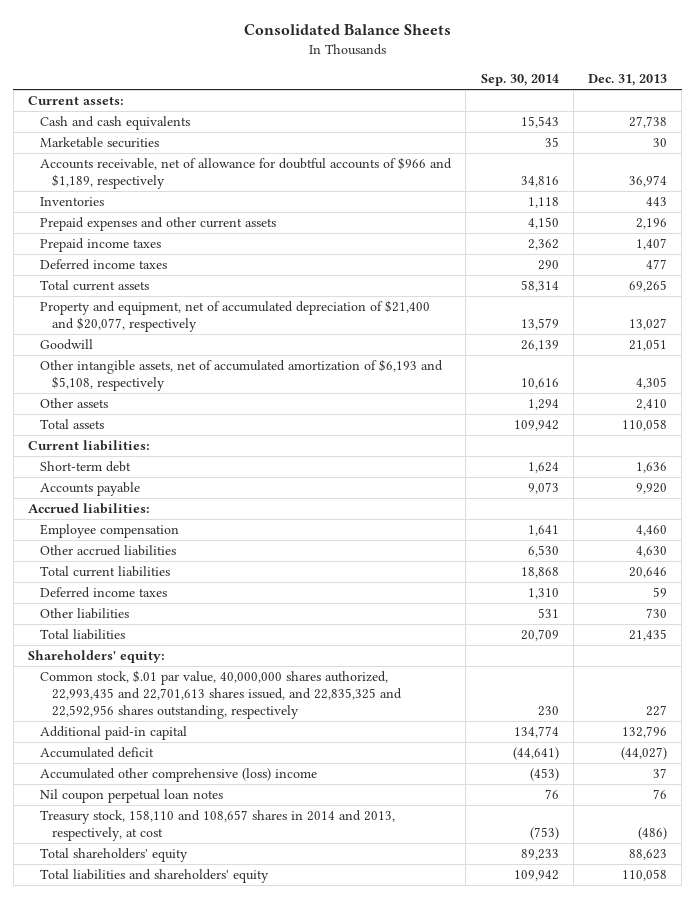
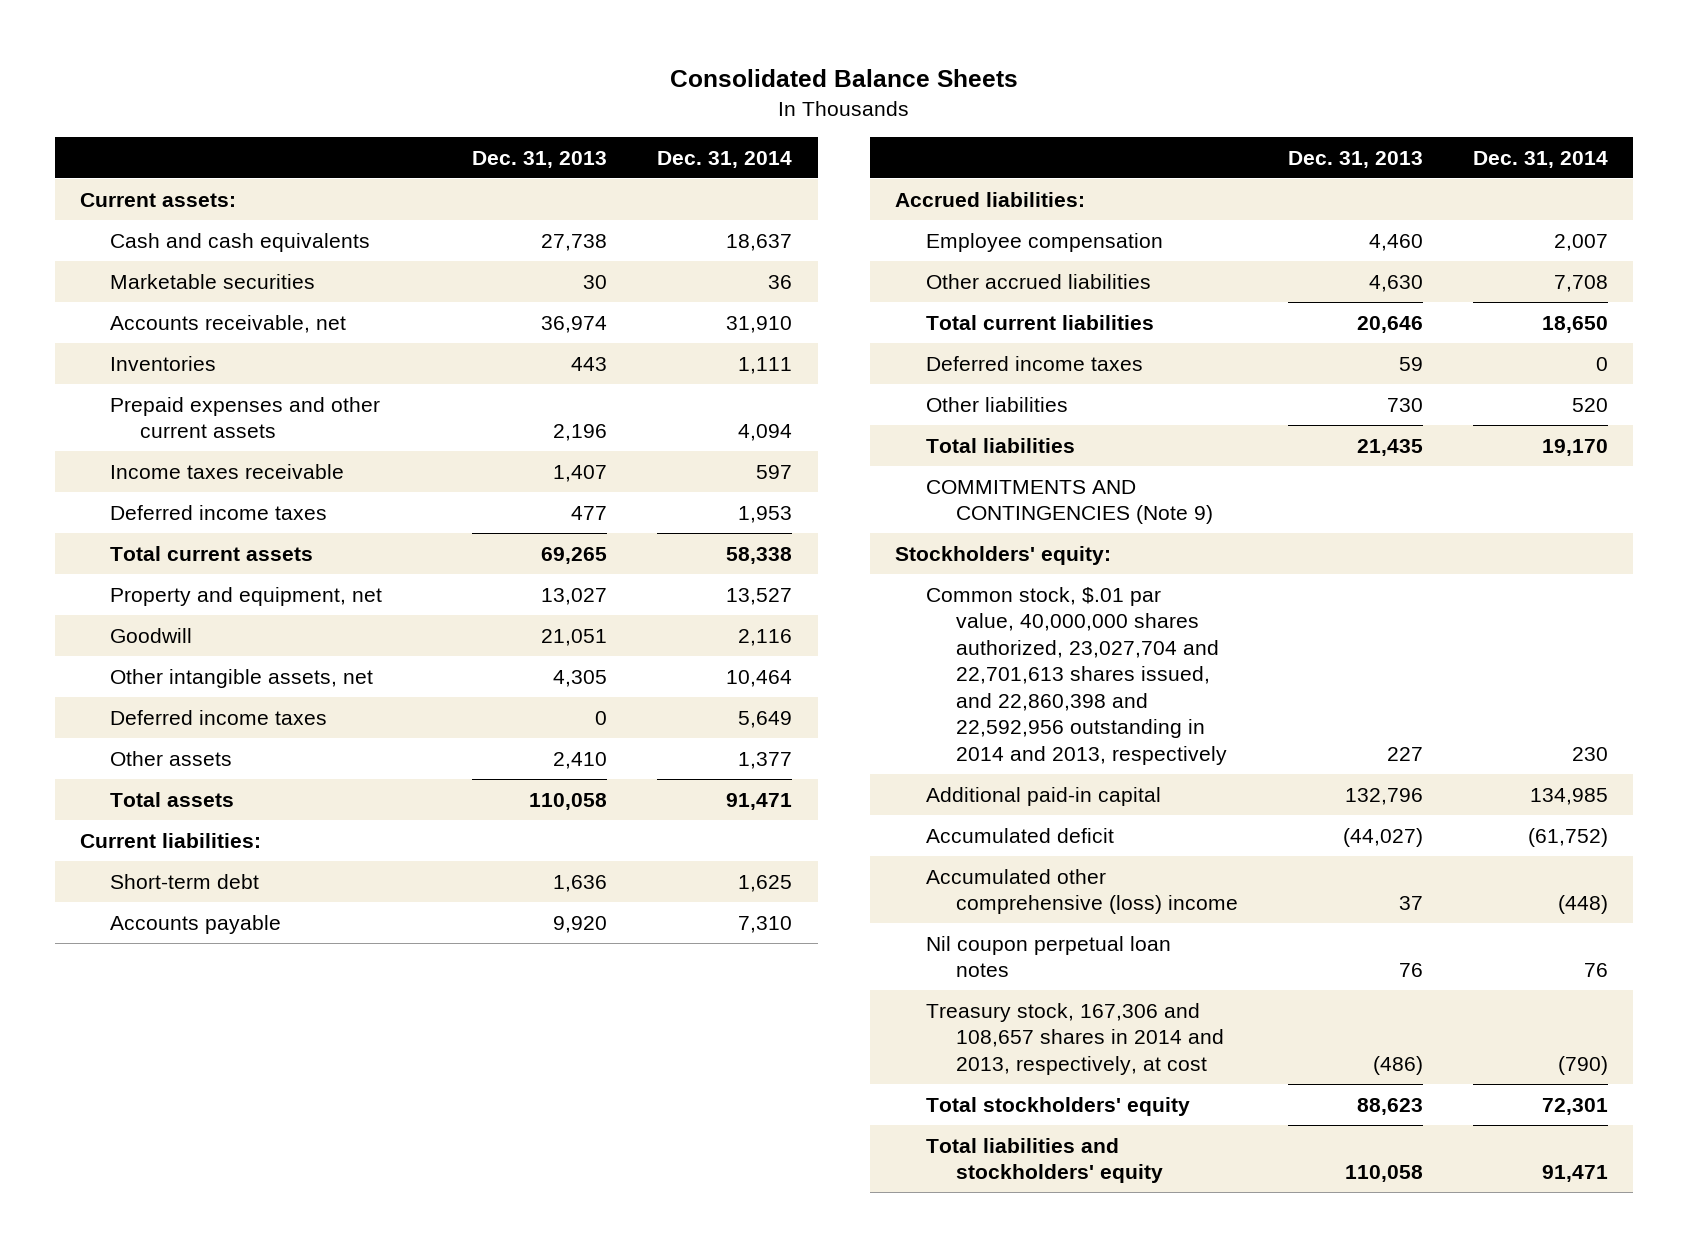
[480,73,559,86] Sep. 30, 2014 -> none
none -> [657,150,793,168] Dec. 31, 2014
[40,157,453,190] Accounts receivable, net of allowance for doubtful accounts of $966 and $1,189, respectively -> [109,314,346,333] Accounts receivable, net
[40,238,162,253] Prepaid income taxes -> [109,463,344,479] Income taxes receivable
[40,300,431,333] Property and equipment, net of accumulated depreciation of $21,400 and $20,077, respectively -> [109,586,382,606] Property and equipment, net
[40,359,444,392] Other intangible assets, net of accumulated amortization of $6,193 and $5,108, respectively -> [109,668,373,688] Other intangible assets, net
none -> [109,709,327,725] Deferred income taxes
[27,650,165,664] Shareholders' equity: -> none
none -> [925,479,1213,525] COMMITMENTS AND CONTINGENCIES (Note 9)
none -> [895,545,1112,565] Stockholders' equity:
[40,670,403,720] Common stock, $.01 par value, 40,000,000 shares authorized, 22,993,435 and 22,701,613 shares issued, and 22,835,325 and 22,592,956 shares outstanding, respectively -> [925,586,1227,765] Common stock, $.01 par value, 40,000,000 shares authorized, 23,027,704 and 22,701,613 shares issued, and 22,860,398 and 22,592,956 outstanding in 2014 and 2013, respectively
[40,810,396,842] Treasury stock, 158,110 and 108,657 shares in 2014 and 2013, respectively, at cost -> [925,1002,1224,1075] Treasury stock, 167,306 and 108,657 shares in 2014 and 2013, respectively, at cost
[40,848,189,863] Total shareholders' equity -> [925,1096,1190,1116] Total stockholders' equity
[40,869,270,884] Total liabilities and shareholders' equity -> [925,1137,1163,1184] Total liabilities and stockholders' equity

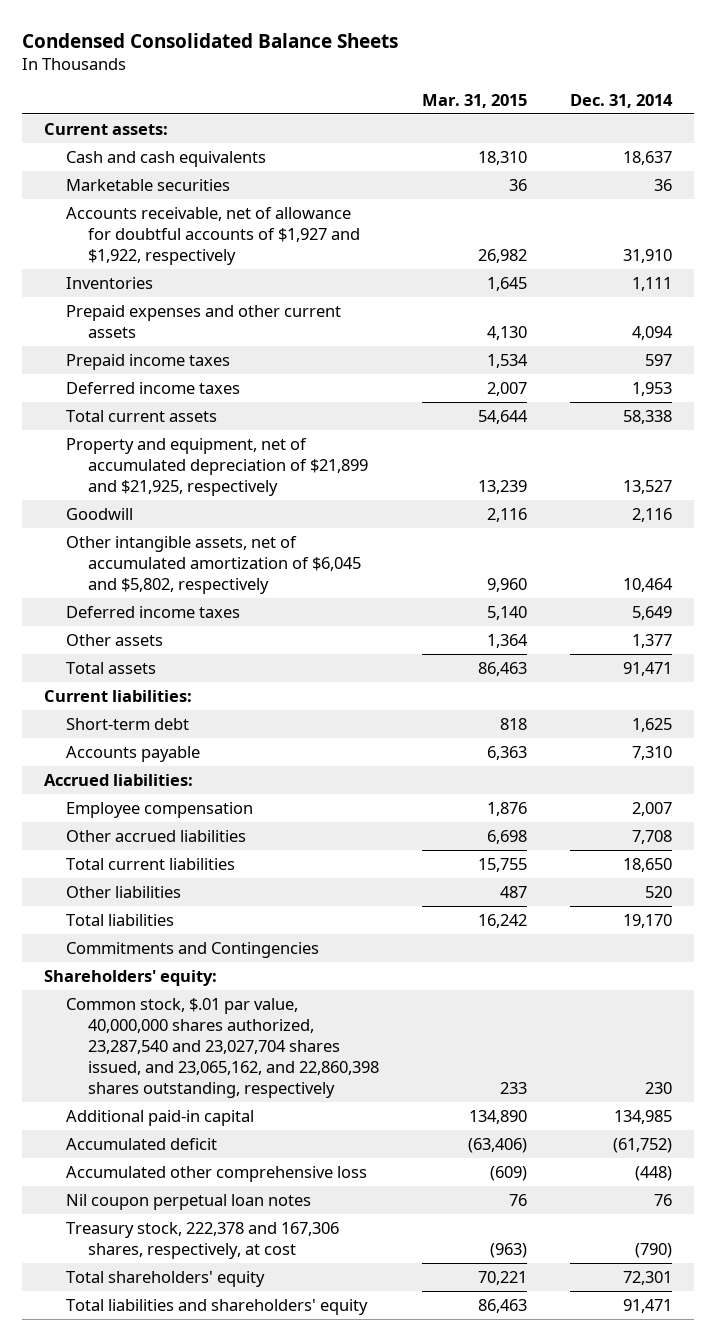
[669,69,1018,88] Consolidated Balance Sheets -> [22,32,399,48] Condensed Consolidated Balance Sheets
[472,150,608,168] Dec. 31, 2013 -> none
none -> [422,93,528,108] Mar. 31, 2015
[109,314,346,333] Accounts receivable, net -> [65,206,360,266] Accounts receivable, net of allowance for doubtful accounts of $1,927 and $1,922, respectively
[109,463,344,479] Income taxes receivable -> [65,353,230,370] Prepaid income taxes
[109,586,382,606] Property and equipment, net -> [65,437,368,497] Property and equipment, net of accumulated depreciation of $21,899 and $21,925, respectively
[109,668,373,688] Other intangible assets, net -> [65,535,361,595] Other intangible assets, net of accumulated amortization of $6,045 and $5,802, respectively
[925,355,1143,371] Deferred income taxes -> none
[895,545,1112,565] Stockholders' equity: -> none
[925,479,1213,525] COMMITMENTS AND CONTINGENCIES (Note 9) -> [65,941,319,958] Commitments and Contingencies
none -> [43,969,217,986] Shareholders' equity:
[925,586,1227,765] Common stock, $.01 par value, 40,000,000 shares authorized, 23,027,704 and 22,701,613 shares issued, and 22,860,398 and 22,592,956 outstanding in 2014 and 2013, respectively -> [65,997,379,1099] Common stock, $.01 par value, 40,000,000 shares authorized, 23,287,540 and 23,027,704 shares issued, and 23,065,162, and 22,860,398 shares outstanding, respectively
[925,868,1238,915] Accumulated other comprehensive (loss) income -> [65,1165,367,1182] Accumulated other comprehensive loss
[925,1002,1224,1075] Treasury stock, 167,306 and 108,657 shares in 2014 and 2013, respectively, at cost -> [65,1221,339,1259] Treasury stock, 222,378 and 167,306 shares, respectively, at cost
[925,1096,1190,1116] Total stockholders' equity -> [65,1270,265,1287] Total shareholders' equity
[925,1137,1163,1184] Total liabilities and stockholders' equity -> [65,1298,368,1315] Total liabilities and shareholders' equity

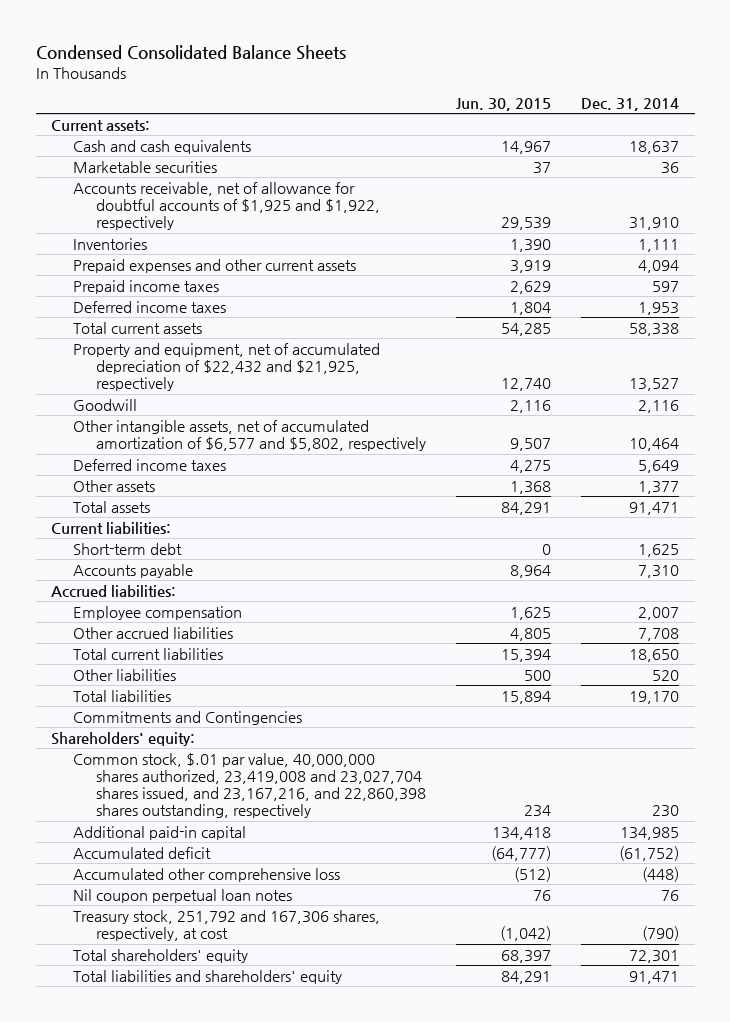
[422,93,528,108] Mar. 31, 2015 -> none
none -> [456,97,552,111] Jun. 30, 2015
[65,206,360,266] Accounts receivable, net of allowance for doubtful accounts of $1,927 and $1,922, respectively -> [73,181,380,231] Accounts receivable, net of allowance for doubtful accounts of $1,925 and $1,922, respectively
[65,437,368,497] Property and equipment, net of accumulated depreciation of $21,899 and $21,925, respectively -> [73,342,381,392] Property and equipment, net of accumulated depreciation of $22,432 and $21,925, respectively
[65,535,361,595] Other intangible assets, net of accumulated amortization of $6,045 and $5,802, respectively -> [73,419,426,451] Other intangible assets, net of accumulated amortization of $6,577 and $5,802, respectively
[65,997,379,1099] Common stock, $.01 par value, 40,000,000 shares authorized, 23,287,540 and 23,027,704 shares issued, and 23,065,162, and 22,860,398 shares outstanding, respectively -> [73,752,426,819] Common stock, $.01 par value, 40,000,000 shares authorized, 23,419,008 and 23,027,704 shares issued, and 23,167,216, and 22,860,398 shares outstanding, respectively
[65,1221,339,1259] Treasury stock, 222,378 and 167,306 shares, respectively, at cost -> [73,909,381,941] Treasury stock, 251,792 and 167,306 shares, respectively, at cost

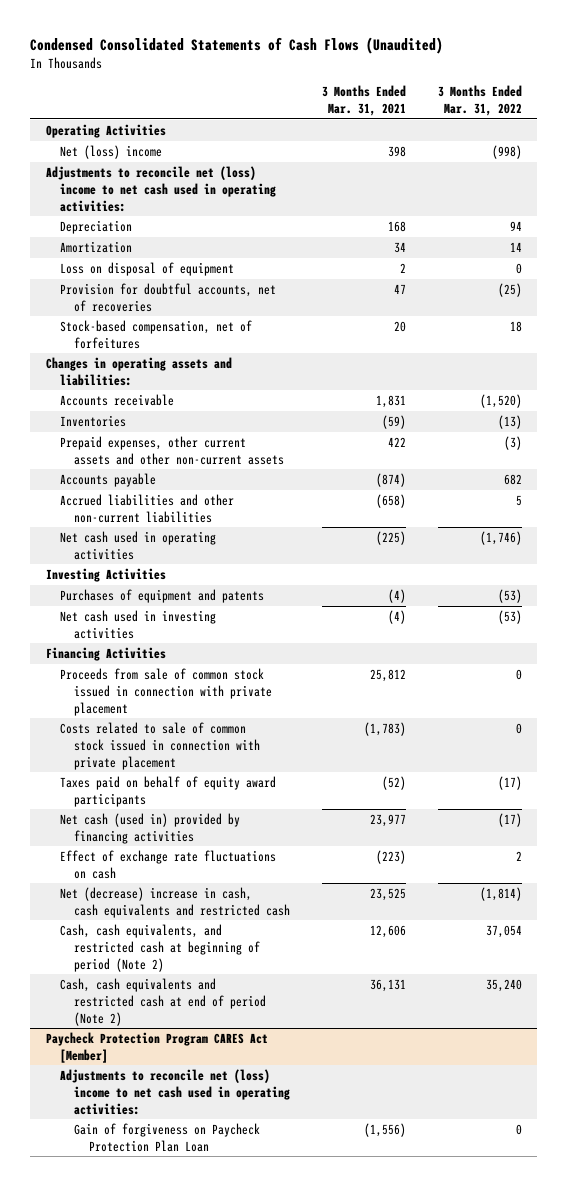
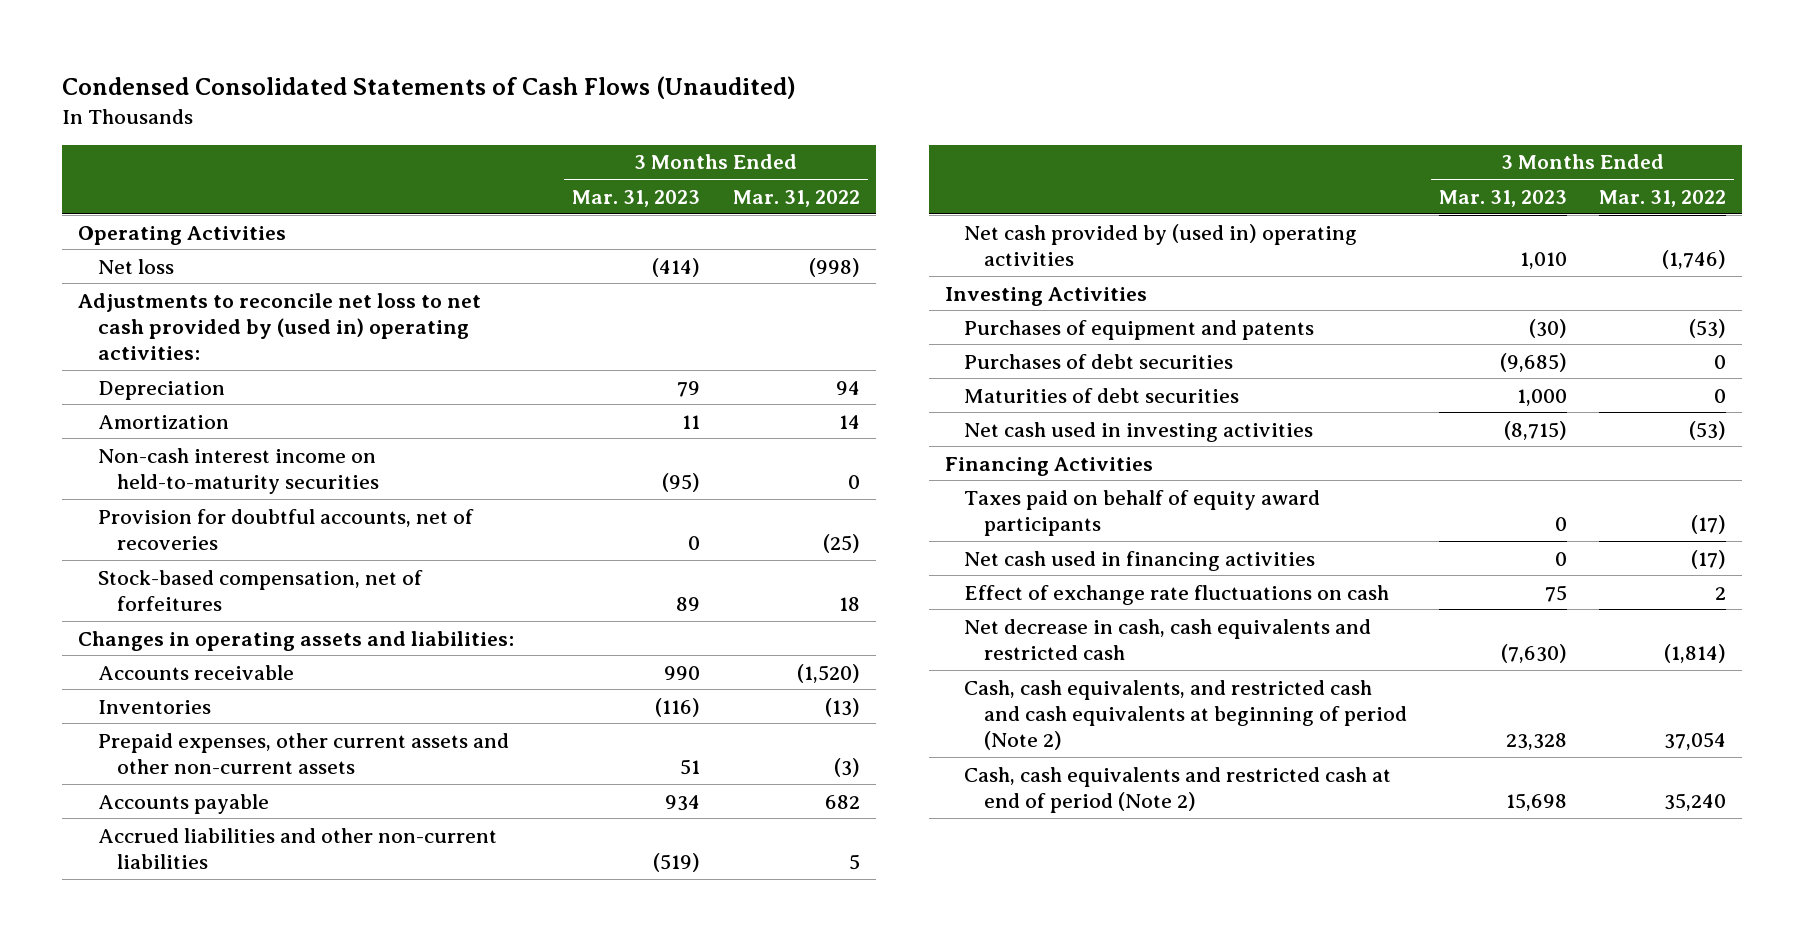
[321,84,406,116] 3 Months Ended Mar. 31, 2021 -> none
none -> [572,189,701,207] Mar. 31, 2023
[60,144,163,159] Net (loss) income -> [97,258,174,274] Net loss
[45,165,277,212] Adjustments to reconcile net (loss) income to net cash used in operating activities: -> [78,292,482,360] Adjustments to reconcile net loss to net cash provided by (used in) operating activities:
[60,261,235,276] Loss on disposal of equipment -> none
none -> [97,447,380,494] Non-cash interest income on held-to-maturity securities
[60,530,217,560] Net cash used in operating activities -> [964,223,1358,266] Net cash provided by (used in) operating activities
none -> [964,353,1234,369] Purchases of debt securities
none -> [964,387,1240,403] Maturities of debt securities
[60,667,273,716] Proceeds from sale of common stock issued in connection with private placement -> none
[60,721,261,770] Costs related to sale of common stock issued in connection with private placement -> none
[60,812,241,844] Net cash (used in) provided by financing activities -> [964,550,1316,571] Net cash used in financing activities
[60,886,291,918] Net (decrease) increase in cash, cash equivalents and restricted cash -> [964,618,1372,660] Net decrease in cash, cash equivalents and restricted cash
[60,923,261,972] Cash, cash equivalents, and restricted cash at beginning of period (Note 2) -> [964,679,1407,750] Cash, cash equivalents, and restricted cash and cash equivalents at beginning of period (Note 2)
[45,1031,268,1063] Paycheck Protection Program CARES Act [Member] -> none
[60,1068,291,1115] Adjustments to reconcile net (loss) income to net cash used in operating activities: -> none
[74,1122,261,1152] Gain of forgiveness on Paycheck Protection Plan Loan -> none

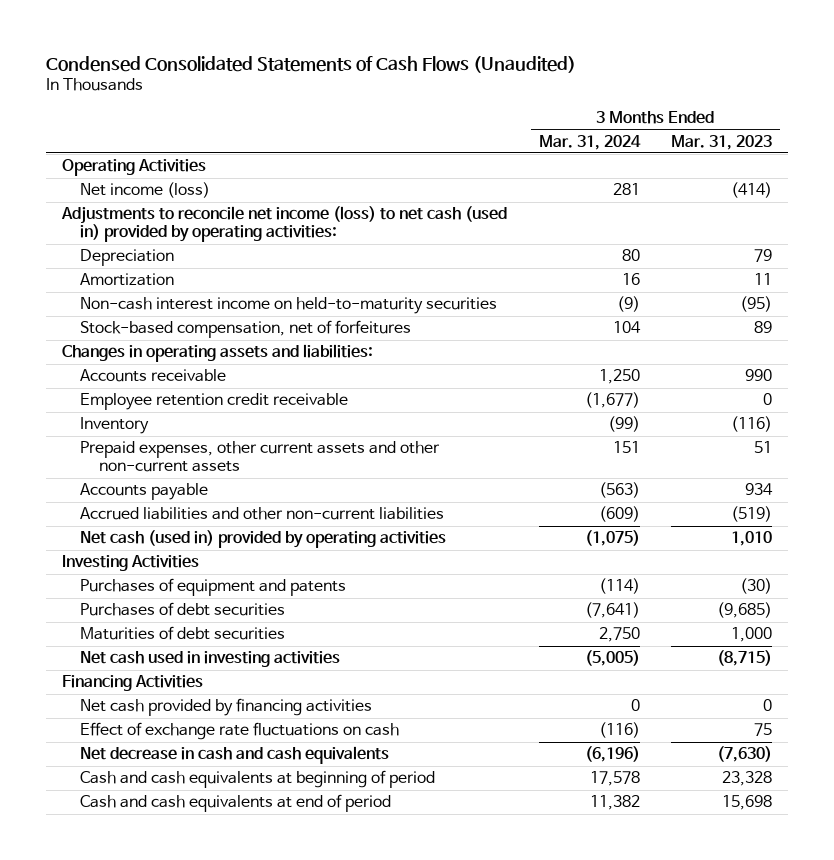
[732,189,860,207] Mar. 31, 2022 -> none
none -> [538,134,641,150] Mar. 31, 2024
[97,258,174,274] Net loss -> [80,182,211,199] Net income (loss)
[78,292,482,360] Adjustments to reconcile net loss to net cash provided by (used in) operating activities: -> [60,206,507,243] Adjustments to reconcile net income (loss) to net cash (used in) provided by operating activities:
[97,508,474,550] Provision for doubtful accounts, net of recoveries -> none
none -> [80,393,349,411] Employee retention credit receivable
[97,699,211,714] Inventories -> [80,417,150,435] Inventory
[964,223,1358,266] Net cash provided by (used in) operating activities -> [80,530,447,549] Net cash (used in) provided by operating activities
[964,489,1321,536] Taxes paid on behalf of equity award participants -> none
[964,550,1316,571] Net cash used in financing activities -> [80,698,373,717] Net cash provided by financing activities
[964,618,1372,660] Net decrease in cash, cash equivalents and restricted cash -> [80,746,390,765] Net decrease in cash and cash equivalents
[964,679,1407,750] Cash, cash equivalents, and restricted cash and cash equivalents at beginning of period (Note 2) -> [80,770,436,789] Cash and cash equivalents at beginning of period
[964,766,1392,813] Cash, cash equivalents and restricted cash at end of period (Note 2) -> [80,794,392,813] Cash and cash equivalents at end of period

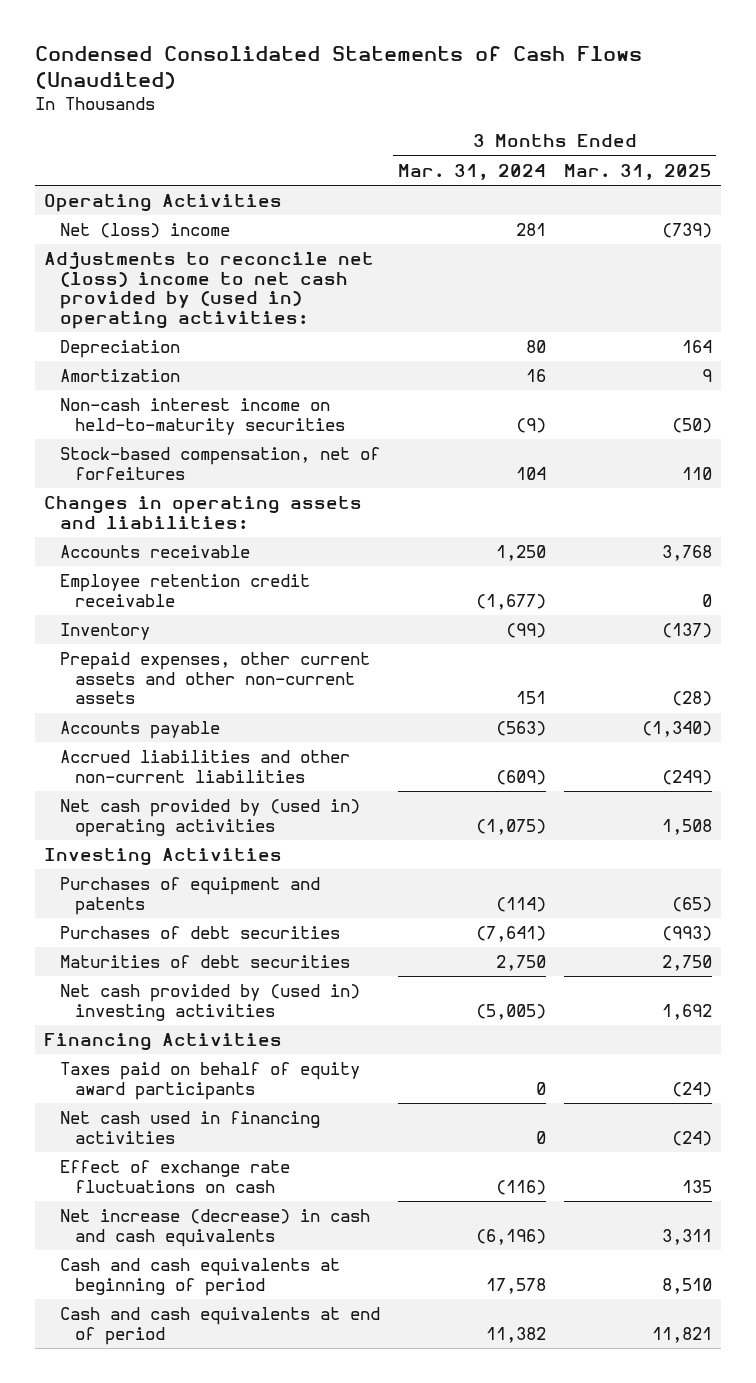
[671,134,773,150] Mar. 31, 2023 -> none
none -> [563,163,712,180] Mar. 31, 2025
[80,182,211,199] Net income (loss) -> [59,223,230,239] Net (loss) income
[60,206,507,243] Adjustments to reconcile net income (loss) to net cash (used in) provided by operating activities: -> [43,252,374,329] Adjustments to reconcile net (loss) income to net cash provided by (used in) operating activities:
[80,530,447,549] Net cash (used in) provided by operating activities -> [59,799,360,837] Net cash provided by (used in) operating activities
[80,651,341,668] Net cash used in investing activities -> [59,984,360,1021] Net cash provided by (used in) investing activities
none -> [59,1062,360,1100] Taxes paid on behalf of equity award participants
[80,698,373,717] Net cash provided by financing activities -> [59,1111,320,1144] Net cash used in financing activities
[80,746,390,765] Net decrease in cash and cash equivalents -> [59,1209,370,1247] Net increase (decrease) in cash and cash equivalents

